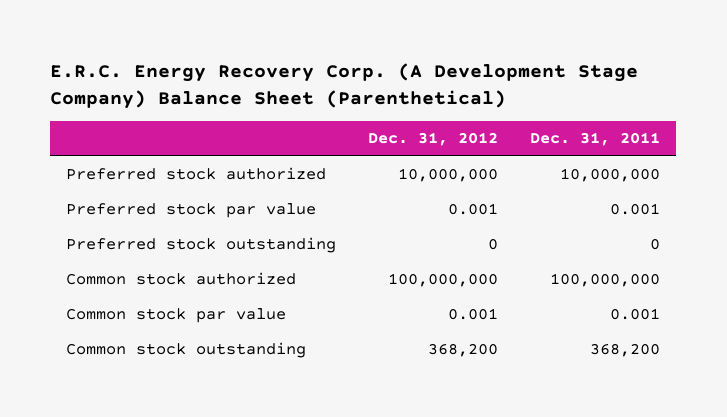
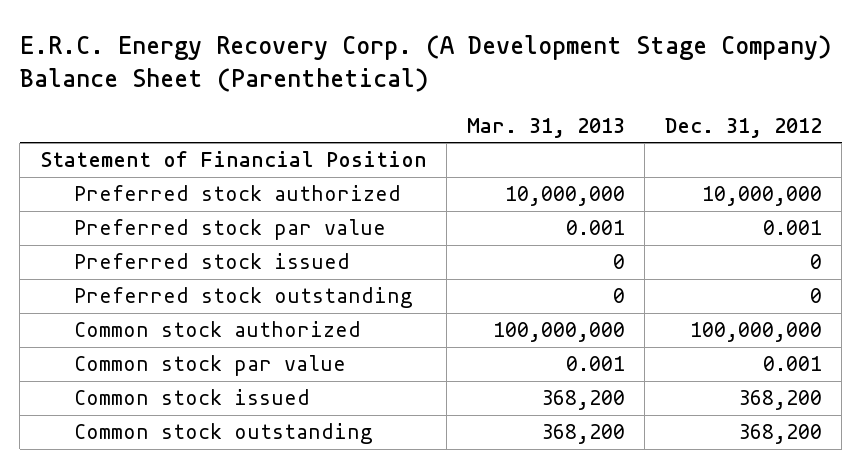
[530,132,661,147] Dec. 31, 2011 -> none
none -> [466,117,625,138] Mar. 31, 2013
none -> [39,151,427,168] Statement of Financial Position
none -> [73,253,350,270] Preferred stock issued
none -> [73,389,310,406] Common stock issued

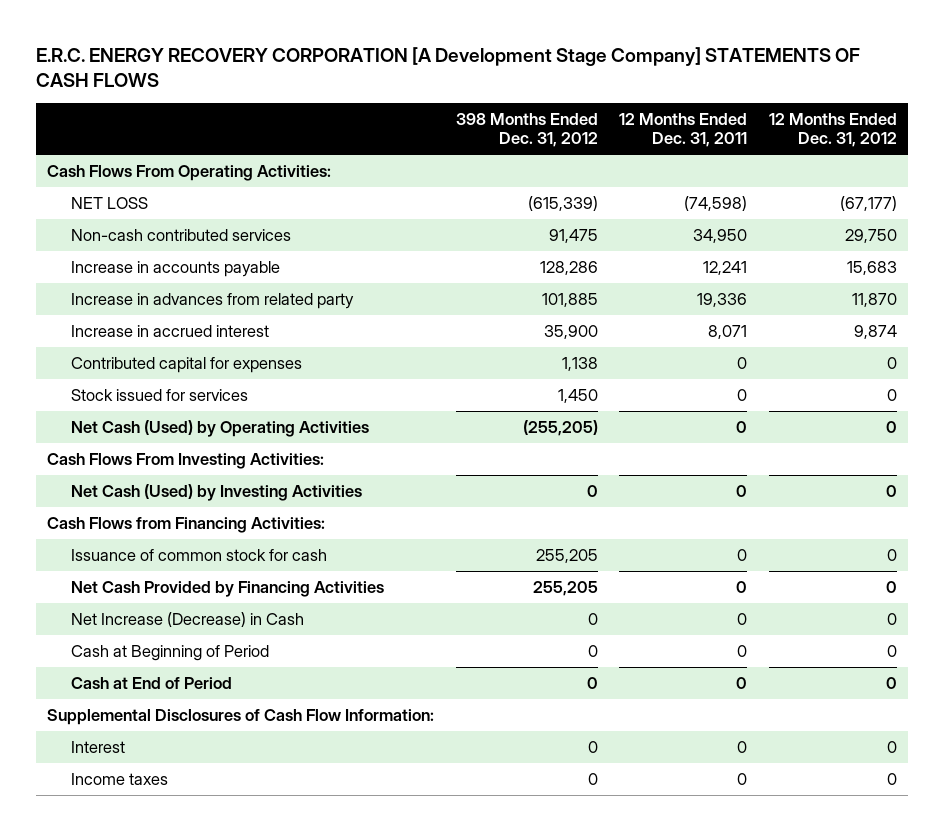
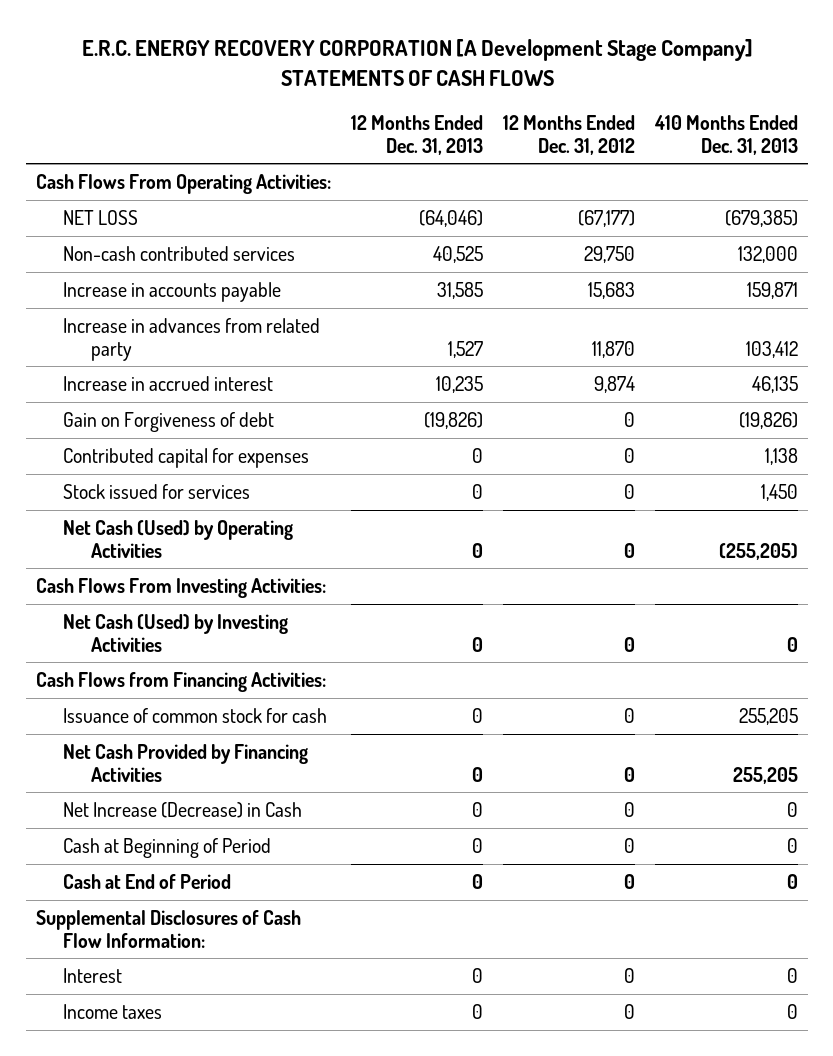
[455,113,598,148] 398 Months Ended Dec. 31, 2012 -> none
[619,113,748,148] 12 Months Ended Dec. 31, 2011 -> none
none -> [350,114,483,155] 12 Months Ended Dec. 31, 2013
none -> [653,114,798,155] 410 Months Ended Dec. 31, 2013
none -> [63,411,275,432] Gain on Forgiveness of debt

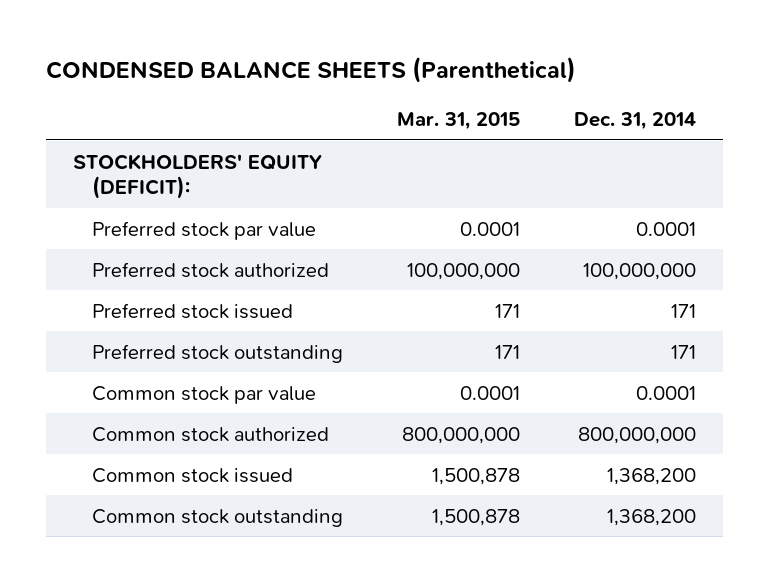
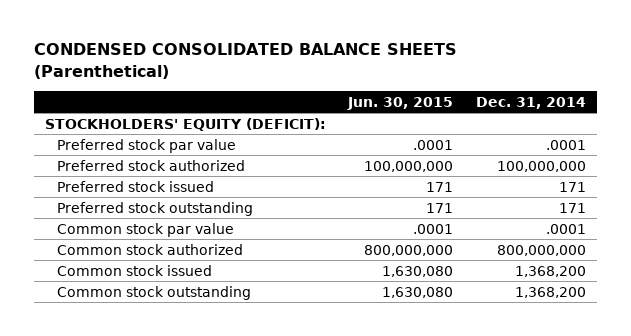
[46,57,577,84] CONDENSED BALANCE SHEETS (Parenthetical) -> [33,43,457,80] CONDENSED CONSOLIDATED BALANCE SHEETS (Parenthetical)
[396,112,520,131] Mar. 31, 2015 -> none
none -> [347,96,454,110] Jun. 30, 2015
[635,221,696,236] 0.0001 -> [545,139,586,150] .0001
[635,385,696,400] 0.0001 -> [545,223,586,234] .0001

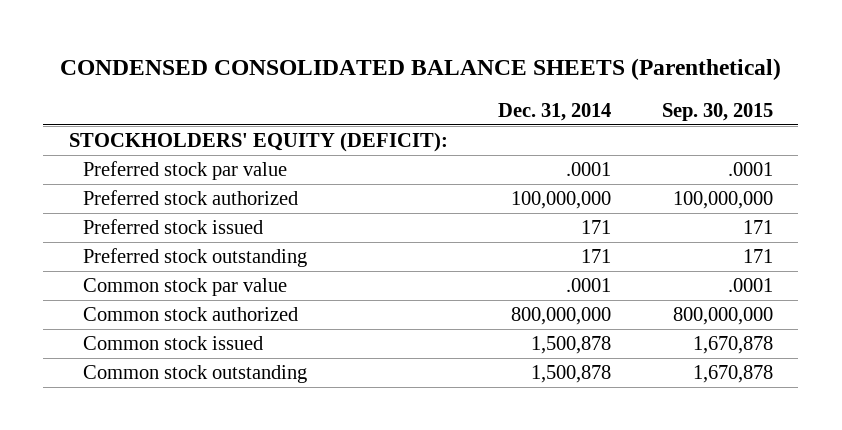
[347,96,454,110] Jun. 30, 2015 -> none
none -> [661,102,773,121] Sep. 30, 2015
[514,265,586,277] 1,368,200 -> [531,336,612,355] 1,500,878
[514,286,586,298] 1,368,200 -> [531,365,612,384] 1,500,878

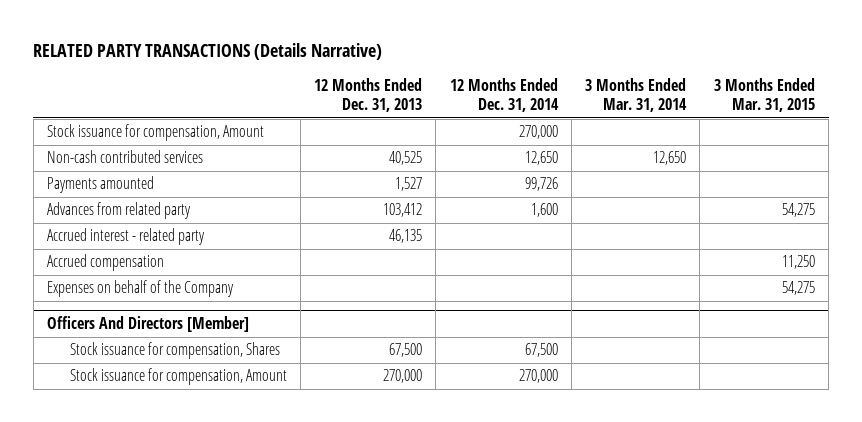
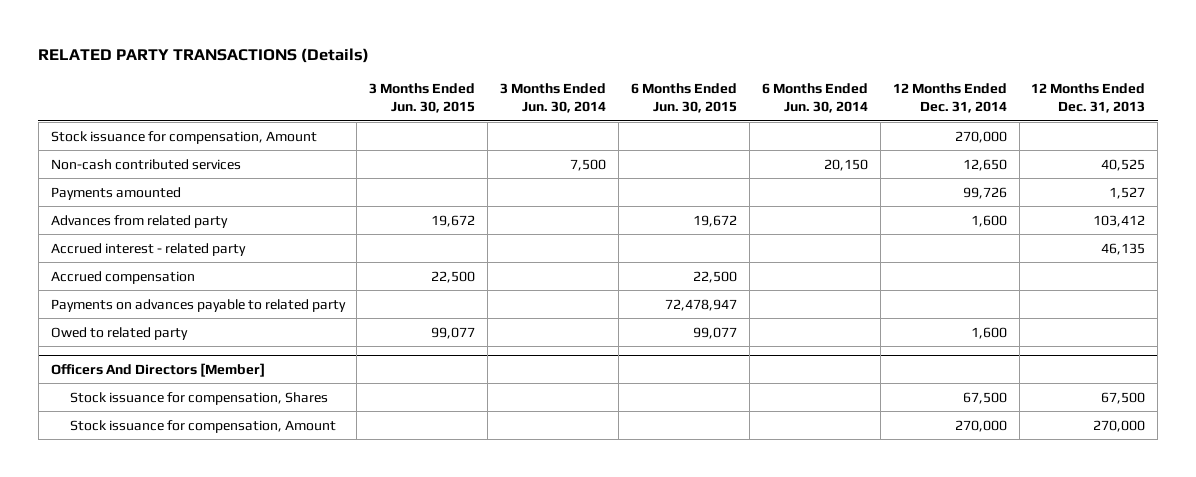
[33,43,383,61] RELATED PARTY TRANSACTIONS (Details Narrative) -> [38,48,370,64] RELATED PARTY TRANSACTIONS (Details)
[585,77,688,113] 3 Months Ended Mar. 31, 2014 -> none
[713,77,815,113] 3 Months Ended Mar. 31, 2015 -> none
none -> [369,83,476,114] 3 Months Ended Jun. 30, 2015
none -> [500,83,607,114] 3 Months Ended Jun. 30, 2014
none -> [630,83,737,114] 6 Months Ended Jun. 30, 2015
none -> [761,83,868,114] 6 Months Ended Jun. 30, 2014
[46,280,234,298] Expenses on behalf of the Company -> none
none -> [50,298,346,312] Payments on advances payable to related party
none -> [50,326,188,340] Owed to related party

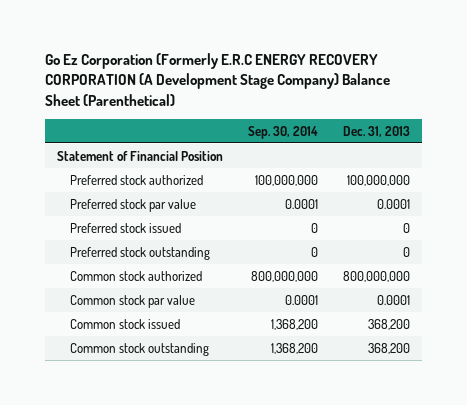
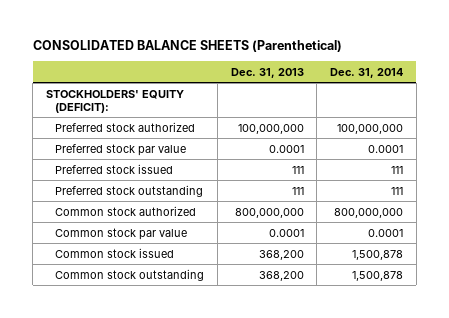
[44,53,390,106] Go Ez Corporation (Formerly E.R.C ENERGY RECOVERY CORPORATION (A Development Stage Company) Balance Sheet (Parenthetical) -> [32,39,342,52] CONSOLIDATED BALANCE SHEETS (Parenthetical)
[247,125,318,139] Sep. 30, 2014 -> none
none -> [329,67,403,78] Dec. 31, 2014
[57,150,224,161] Statement of Financial Position -> none
none -> [46,89,185,113] STOCKHOLDERS' EQUITY (DEFICIT):
[402,222,410,233] 0 -> [291,165,304,174] 111
[402,246,410,257] 0 -> [291,186,304,195] 111

